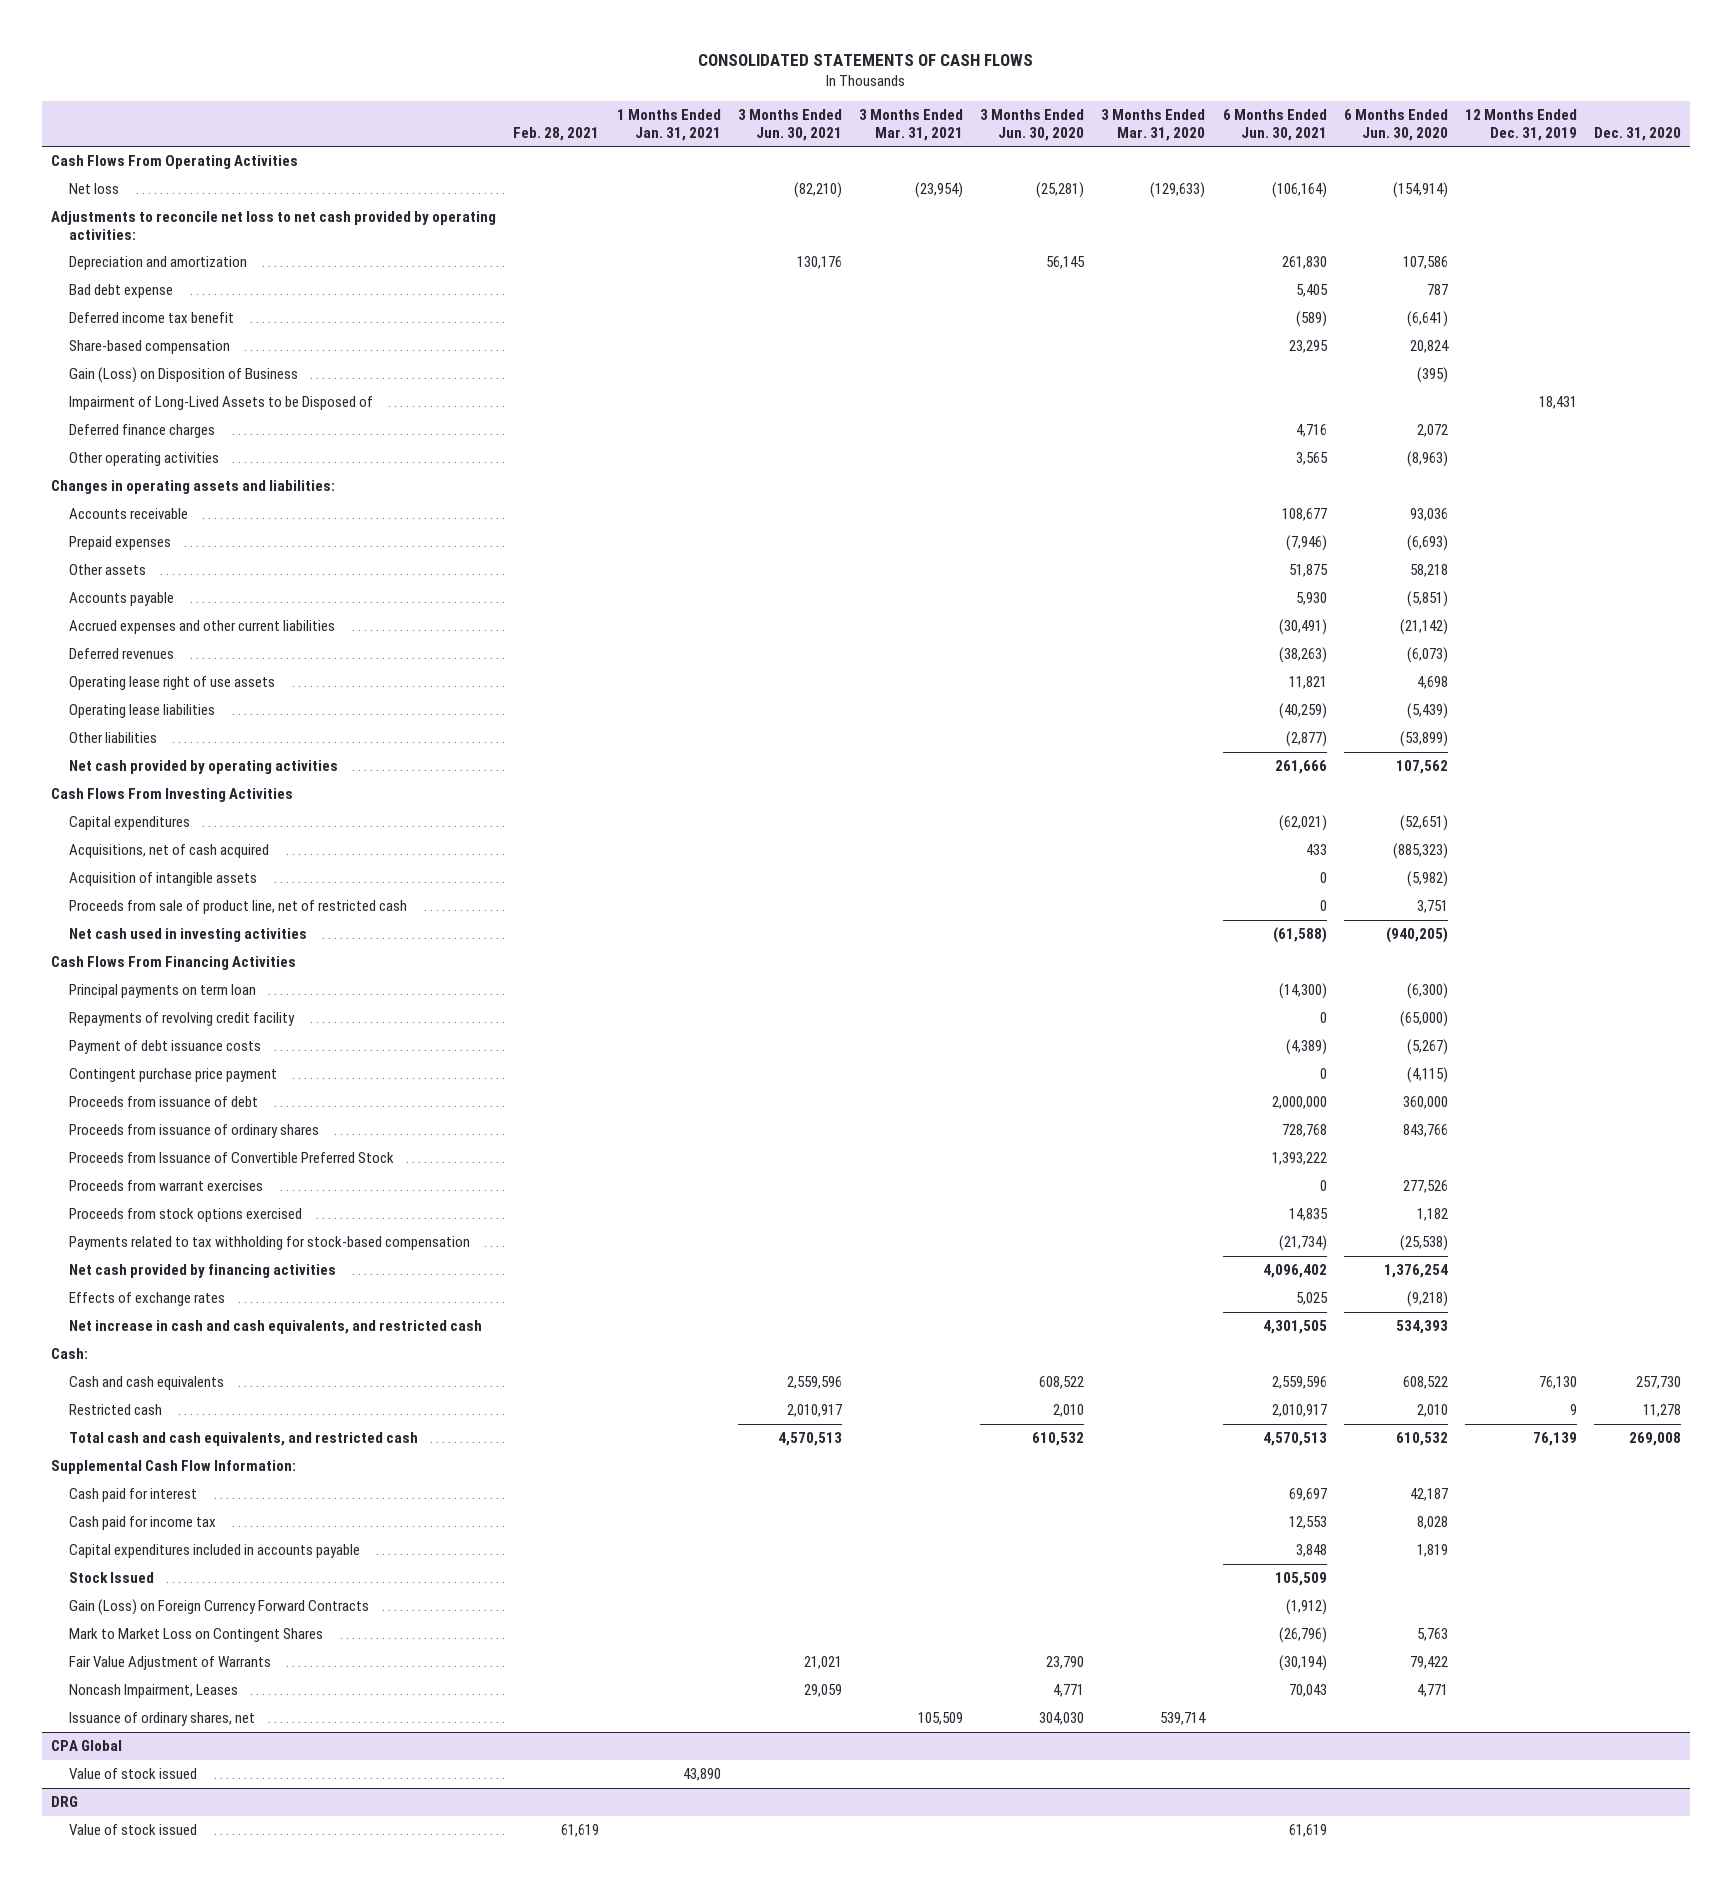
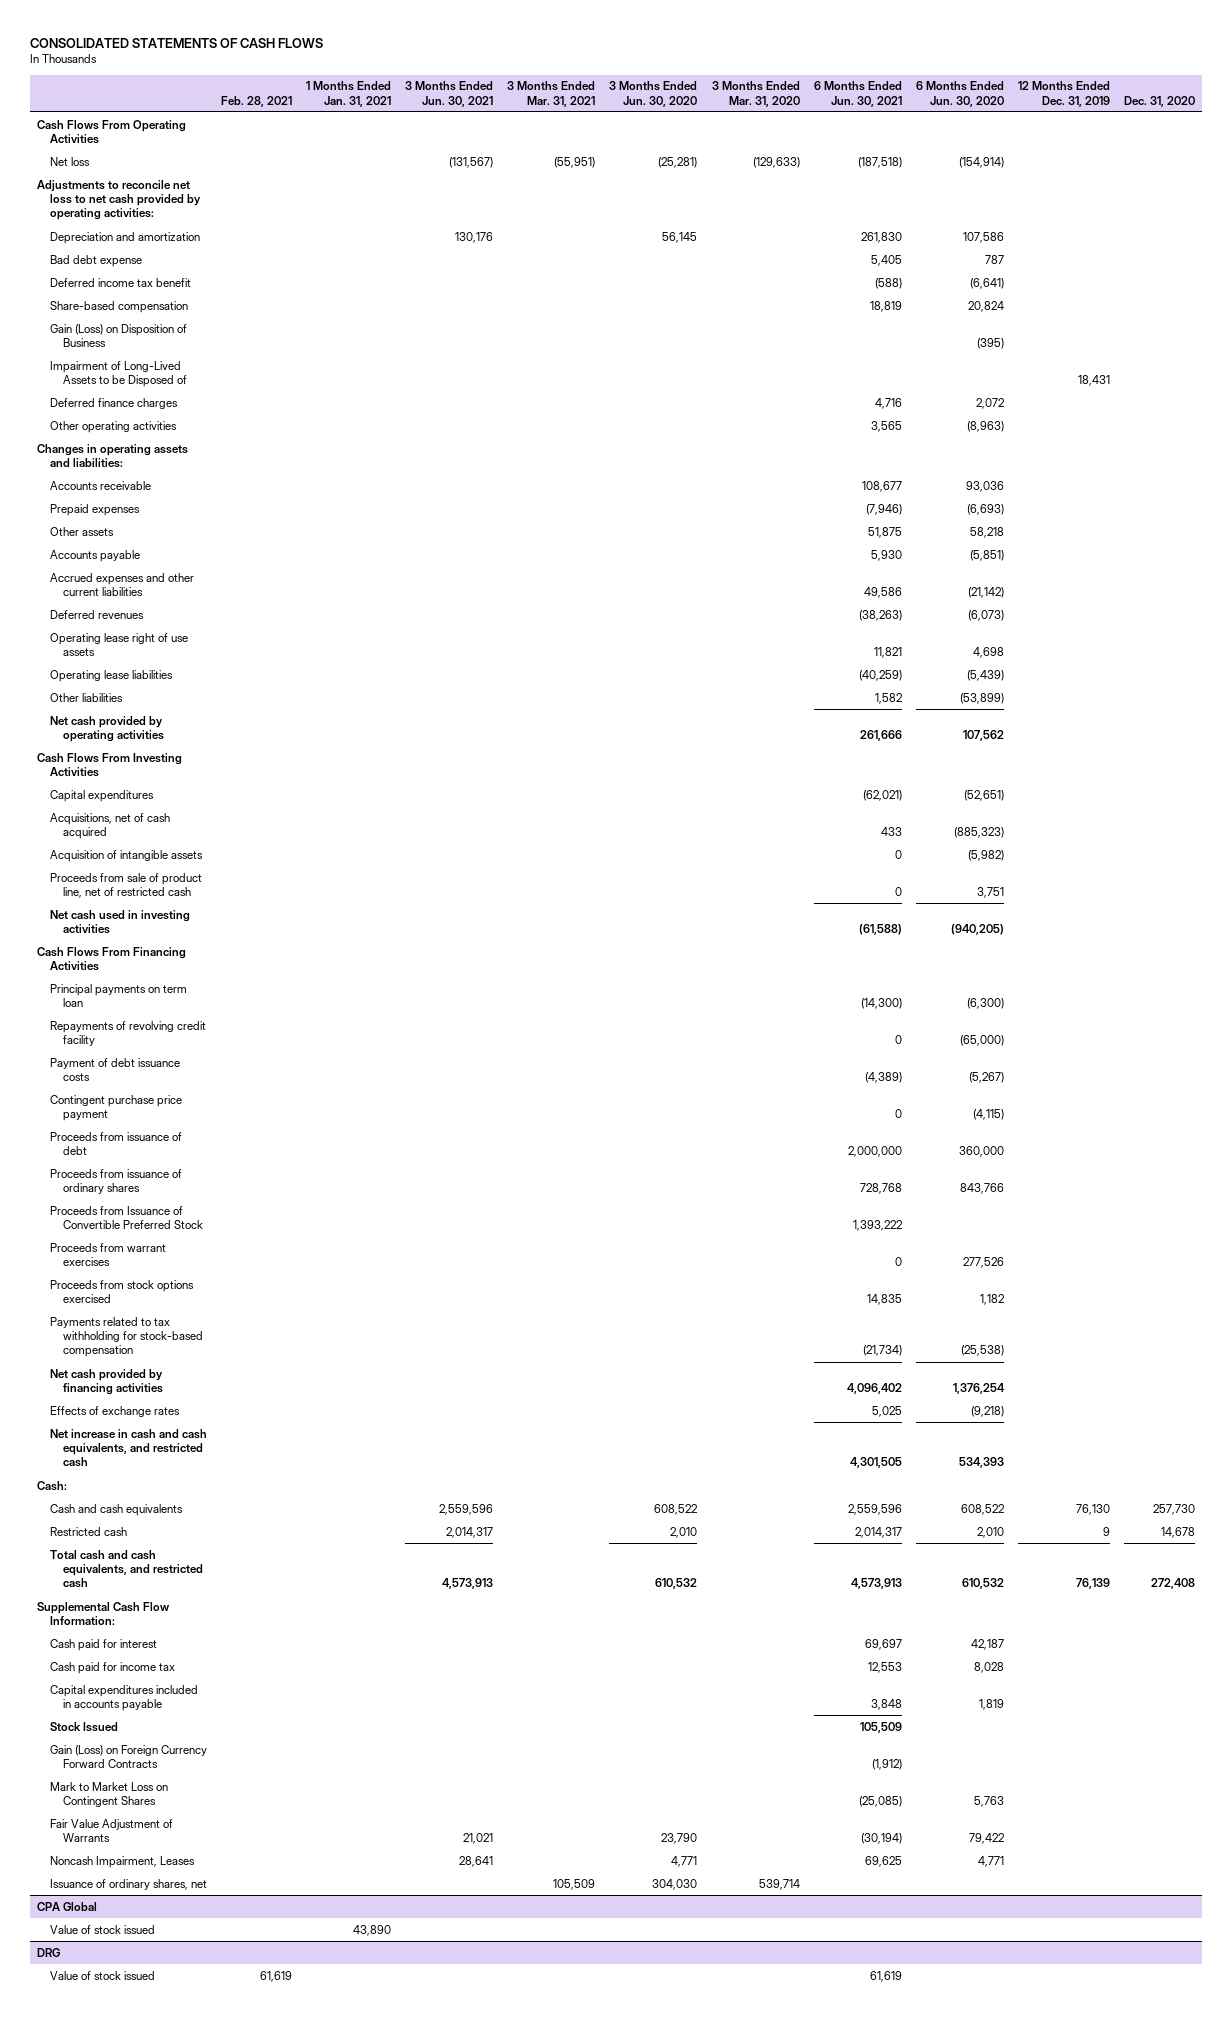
[793,182,842,199] (82,210) -> [449,156,494,168] (131,567)
[914,182,963,199] (23,954) -> [554,156,596,168] (55,951)
[1271,182,1327,199] (106,164) -> [857,156,902,168] (187,518)
[1295,311,1327,328] (589) -> [874,277,902,289] (588)
[1288,340,1328,354] 23,295 -> [869,300,902,312] 18,819
[1278,619,1327,636] (30,491) -> [863,586,902,598] 49,586
[1285,731,1327,748] (2,877) -> [874,692,902,704] 1,582
[786,1404,842,1418] 2,010,917 -> [446,1526,494,1538] 2,014,317
[1271,1404,1327,1418] 2,010,917 -> [854,1526,902,1538] 2,014,317
[1643,1404,1682,1418] 11,278 -> [1160,1526,1195,1538] 14,678
[777,1432,842,1447] 4,570,513 -> [442,1578,494,1590] 4,573,913
[1262,1432,1327,1447] 4,570,513 -> [850,1578,902,1590] 4,573,913
[1629,1432,1682,1447] 269,008 -> [1150,1578,1195,1590] 272,408
[1278,1627,1327,1644] (26,796) -> [858,1795,902,1807] (25,085)
[803,1684,842,1698] 29,059 -> [459,1855,494,1867] 28,641
[1288,1684,1327,1698] 70,043 -> [864,1855,902,1867] 69,625

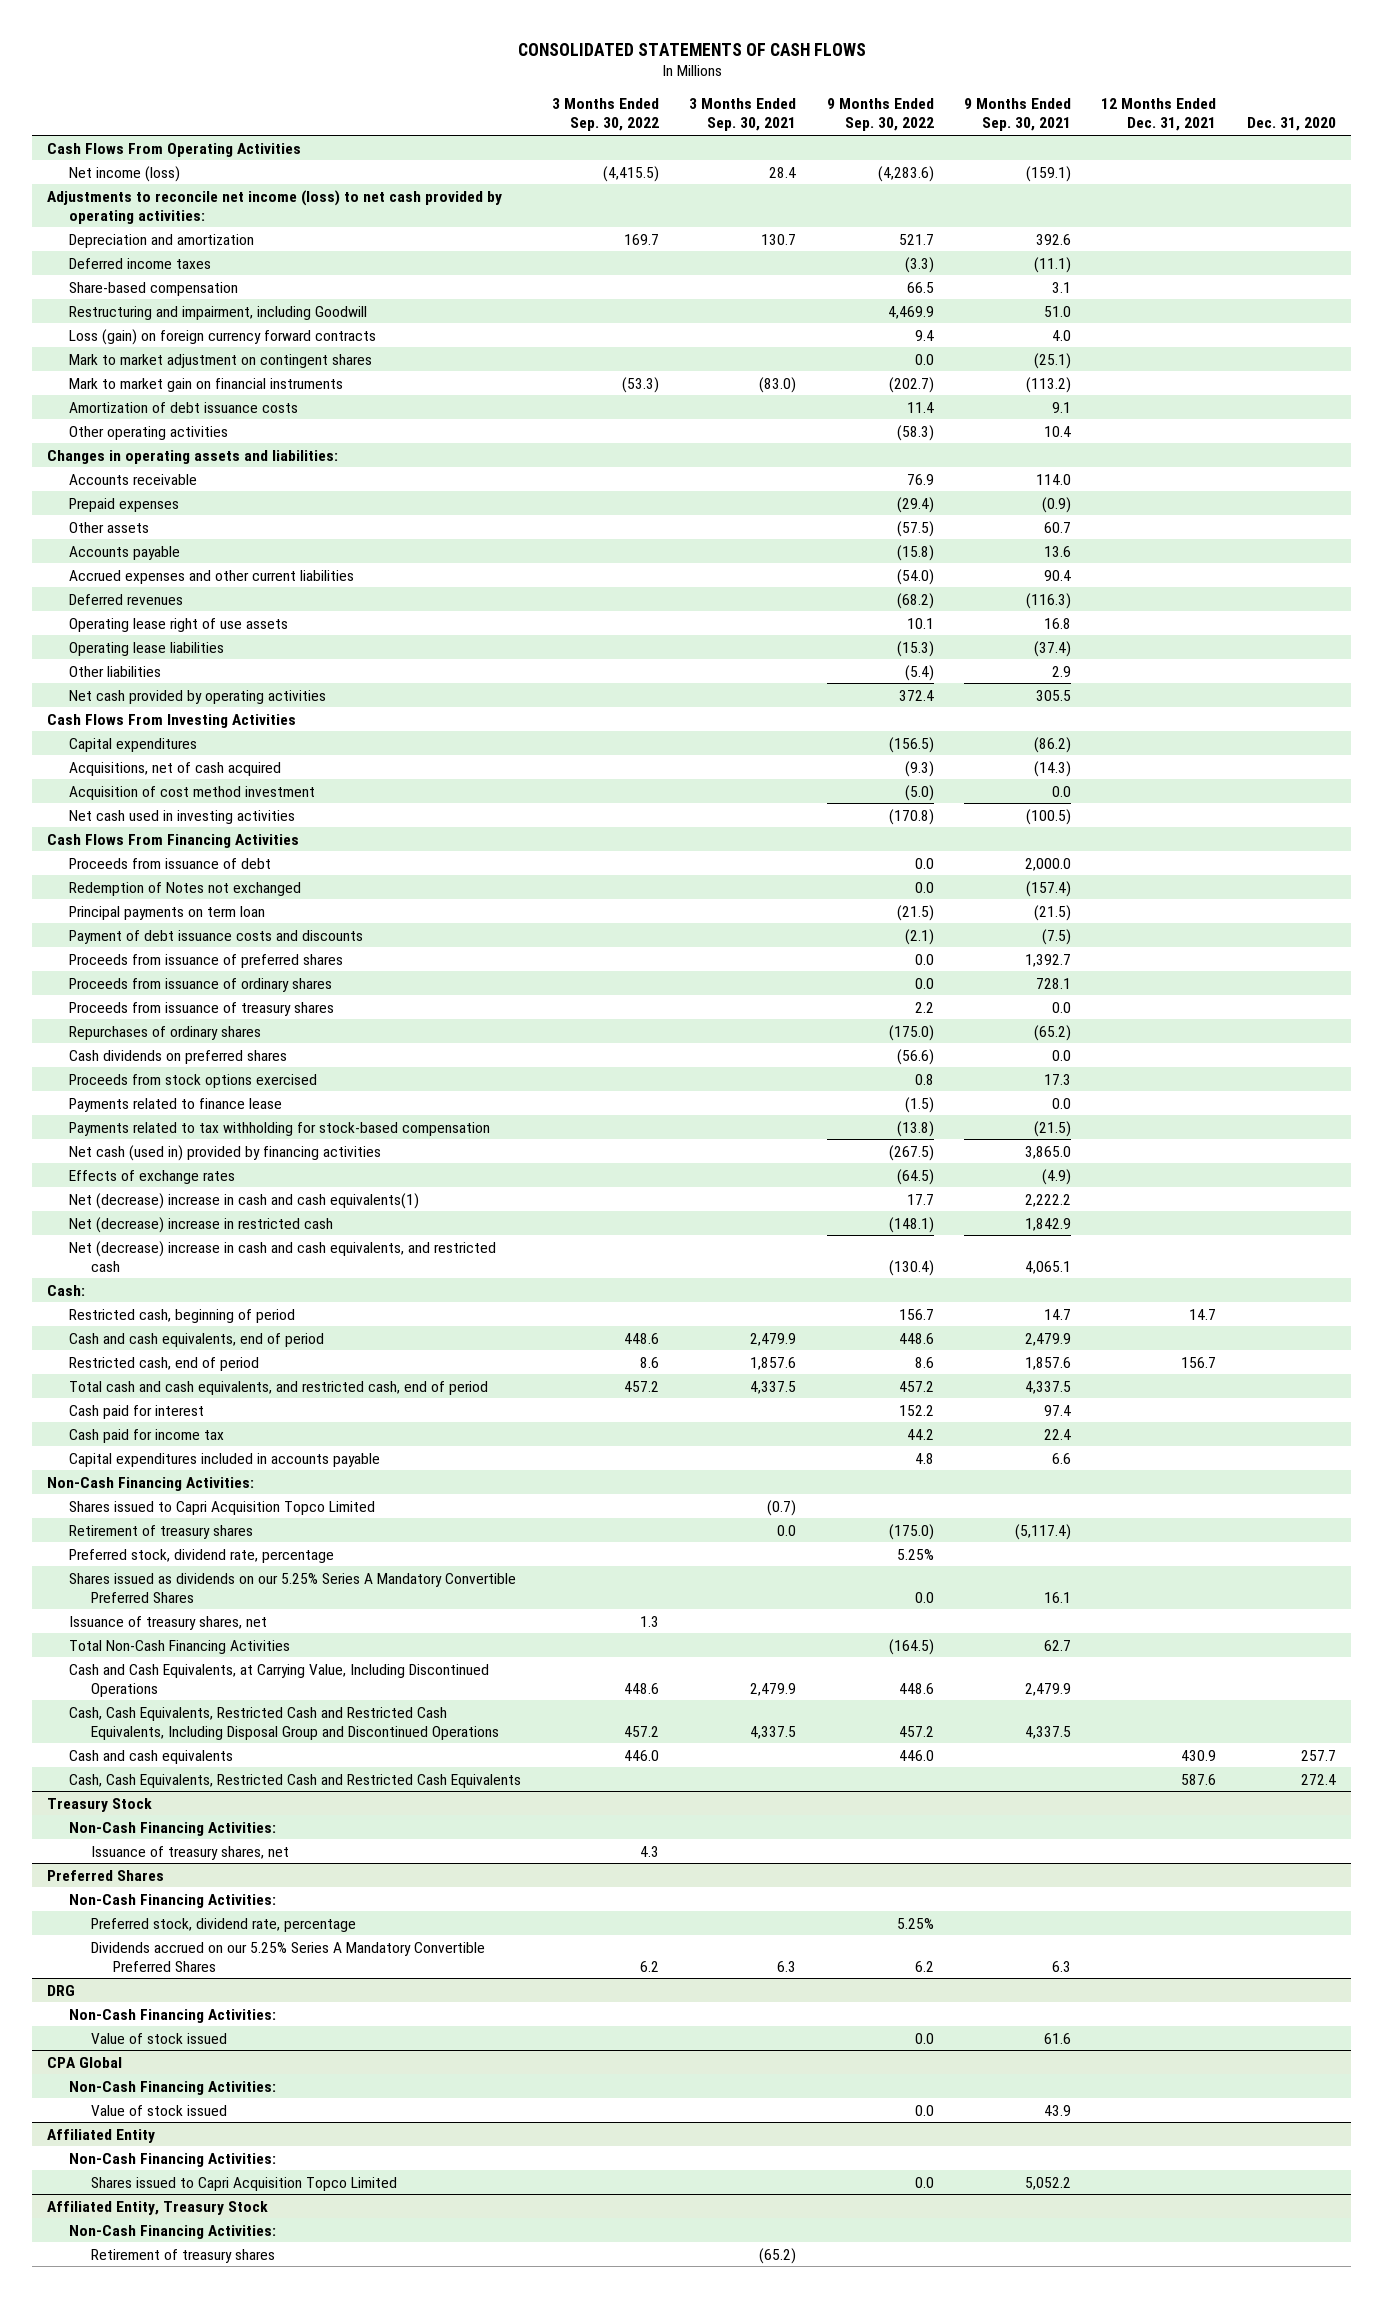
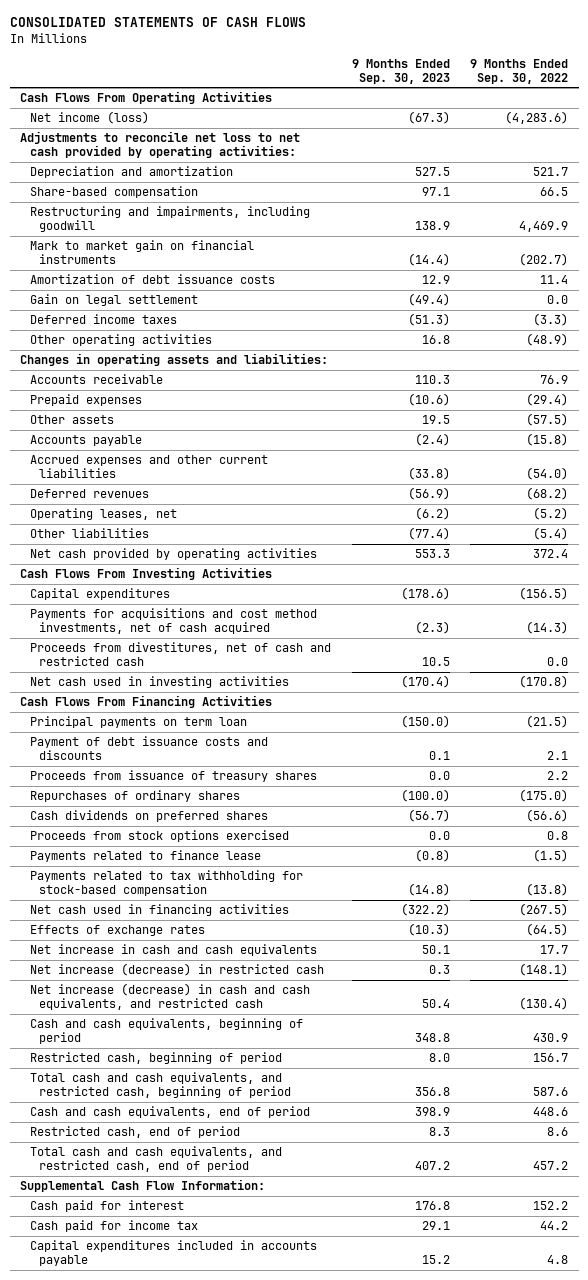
[551,98,659,132] 3 Months Ended Sep. 30, 2022 -> none
[689,98,797,132] 3 Months Ended Sep. 30, 2021 -> none
[964,98,1072,132] 9 Months Ended Sep. 30, 2021 -> none
[1101,98,1217,132] 12 Months Ended Dec. 31, 2021 -> none
[1246,117,1336,132] Dec. 31, 2020 -> none
none -> [351,58,450,84] 9 Months Ended Sep. 30, 2023
[47,189,503,224] Adjustments to reconcile net income (loss) to net cash provided by operating activities: -> [19,130,300,158] Adjustments to reconcile net loss to net cash provided by operating activities:
[69,328,377,345] Loss (gain) on foreign currency forward contracts -> none
[69,353,373,368] Mark to market adjustment on contingent shares -> none
[69,305,368,320] Restructuring and impairment, including Goodwill -> [29,205,310,232] Restructuring and impairments, including goodwill
none -> [29,293,198,306] Gain on legal settlement
[69,257,212,269] Deferred income taxes -> [29,313,177,324] Deferred income taxes
[896,424,934,441] (58.3) -> [526,332,569,346] (48.9)
[69,617,289,632] Operating lease right of use assets -> none
[69,641,225,656] Operating lease liabilities -> [29,507,177,520] Operating leases, net
[896,640,934,657] (15.3) -> [533,506,569,520] (5.2)
[69,785,316,800] Acquisition of cost method investment -> none
[69,761,282,776] Acquisitions, net of cash acquired -> [29,607,317,634] Payments for acquisitions and cost method investments, net of cash acquired
[904,760,934,777] (9.3) -> [526,620,569,634] (14.3)
none -> [29,641,331,666] Proceeds from divestitures, net of cash and restricted cash
[69,857,272,869] Proceeds from issuance of debt -> none
[69,881,302,896] Redemption of Notes not exchanged -> none
[69,953,344,968] Proceeds from issuance of preferred shares -> none
[69,977,333,992] Proceeds from issuance of ordinary shares -> none
[904,928,934,945] (2.1) -> [547,750,569,760] 2.1
[69,1144,382,1161] Net cash (used in) provided by financing activities -> [29,903,289,916] Net cash used in financing activities
[47,1284,86,1296] Cash: -> none
[69,1192,420,1209] Net (decrease) increase in cash and cash equivalents(1) -> [29,943,317,956] Net increase in cash and cash equivalents
[69,1216,334,1233] Net (decrease) increase in restricted cash -> [29,962,324,976] Net increase (decrease) in restricted cash
[69,1240,497,1272] Net (decrease) increase in cash and cash equivalents, and restricted cash -> [29,982,310,1010] Net increase (decrease) in cash and cash equivalents, and restricted cash
none -> [29,1017,303,1044] Cash and cash equivalents, beginning of period
none -> [29,1071,292,1098] Total cash and cash equivalents, and restricted cash, beginning of period
none -> [19,1178,265,1192] Supplemental Cash Flow Information:
[47,1476,255,1491] Non-Cash Financing Activities: -> none
[69,1500,376,1515] Shares issued to Capri Acquisition Topco Limited -> none
[69,1524,254,1539] Retirement of treasury shares -> none
[69,1548,335,1563] Preferred stock, dividend rate, percentage -> none
[69,1572,517,1603] Shares issued as dividends on our 5.25% Series A Mandatory Convertible Preferred Shares -> none
[69,1615,268,1630] Issuance of treasury shares, net -> none
[69,1639,291,1654] Total Non-Cash Financing Activities -> none
[69,1663,490,1697] Cash and Cash Equivalents, at Carrying Value, Including Discontinued Operations -> none
[69,1706,500,1740] Cash, Cash Equivalents, Restricted Cash and Restricted Cash Equivalents, Including Disposal Group and Discontinued Operations -> none
[69,1749,234,1764] Cash and cash equivalents -> none
[69,1773,522,1788] Cash, Cash Equivalents, Restricted Cash and Restricted Cash Equivalents -> none
[47,1797,153,1812] Treasury Stock -> none
[69,1821,277,1836] Non-Cash Financing Activities: -> none
[91,1845,290,1860] Issuance of treasury shares, net -> none
[47,1869,165,1881] Preferred Shares -> none
[69,1893,277,1908] Non-Cash Financing Activities: -> none
[91,1917,357,1932] Preferred stock, dividend rate, percentage -> none
[91,1941,486,1972] Dividends accrued on our 5.25% Series A Mandatory Convertible Preferred Shares -> none
[47,1984,76,1996] DRG -> none
[69,2008,277,2023] Non-Cash Financing Activities: -> none
[91,2032,228,2044] Value of stock issued -> none
[47,2056,123,2068] CPA Global -> none
[69,2080,277,2095] Non-Cash Financing Activities: -> none
[91,2104,228,2116] Value of stock issued -> none
[47,2128,156,2143] Affiliated Entity -> none
[69,2152,277,2167] Non-Cash Financing Activities: -> none
[91,2176,398,2191] Shares issued to Capri Acquisition Topco Limited -> none
[47,2200,269,2215] Affiliated Entity, Treasury Stock -> none
[69,2224,277,2239] Non-Cash Financing Activities: -> none
[91,2248,276,2263] Retirement of treasury shares -> none

